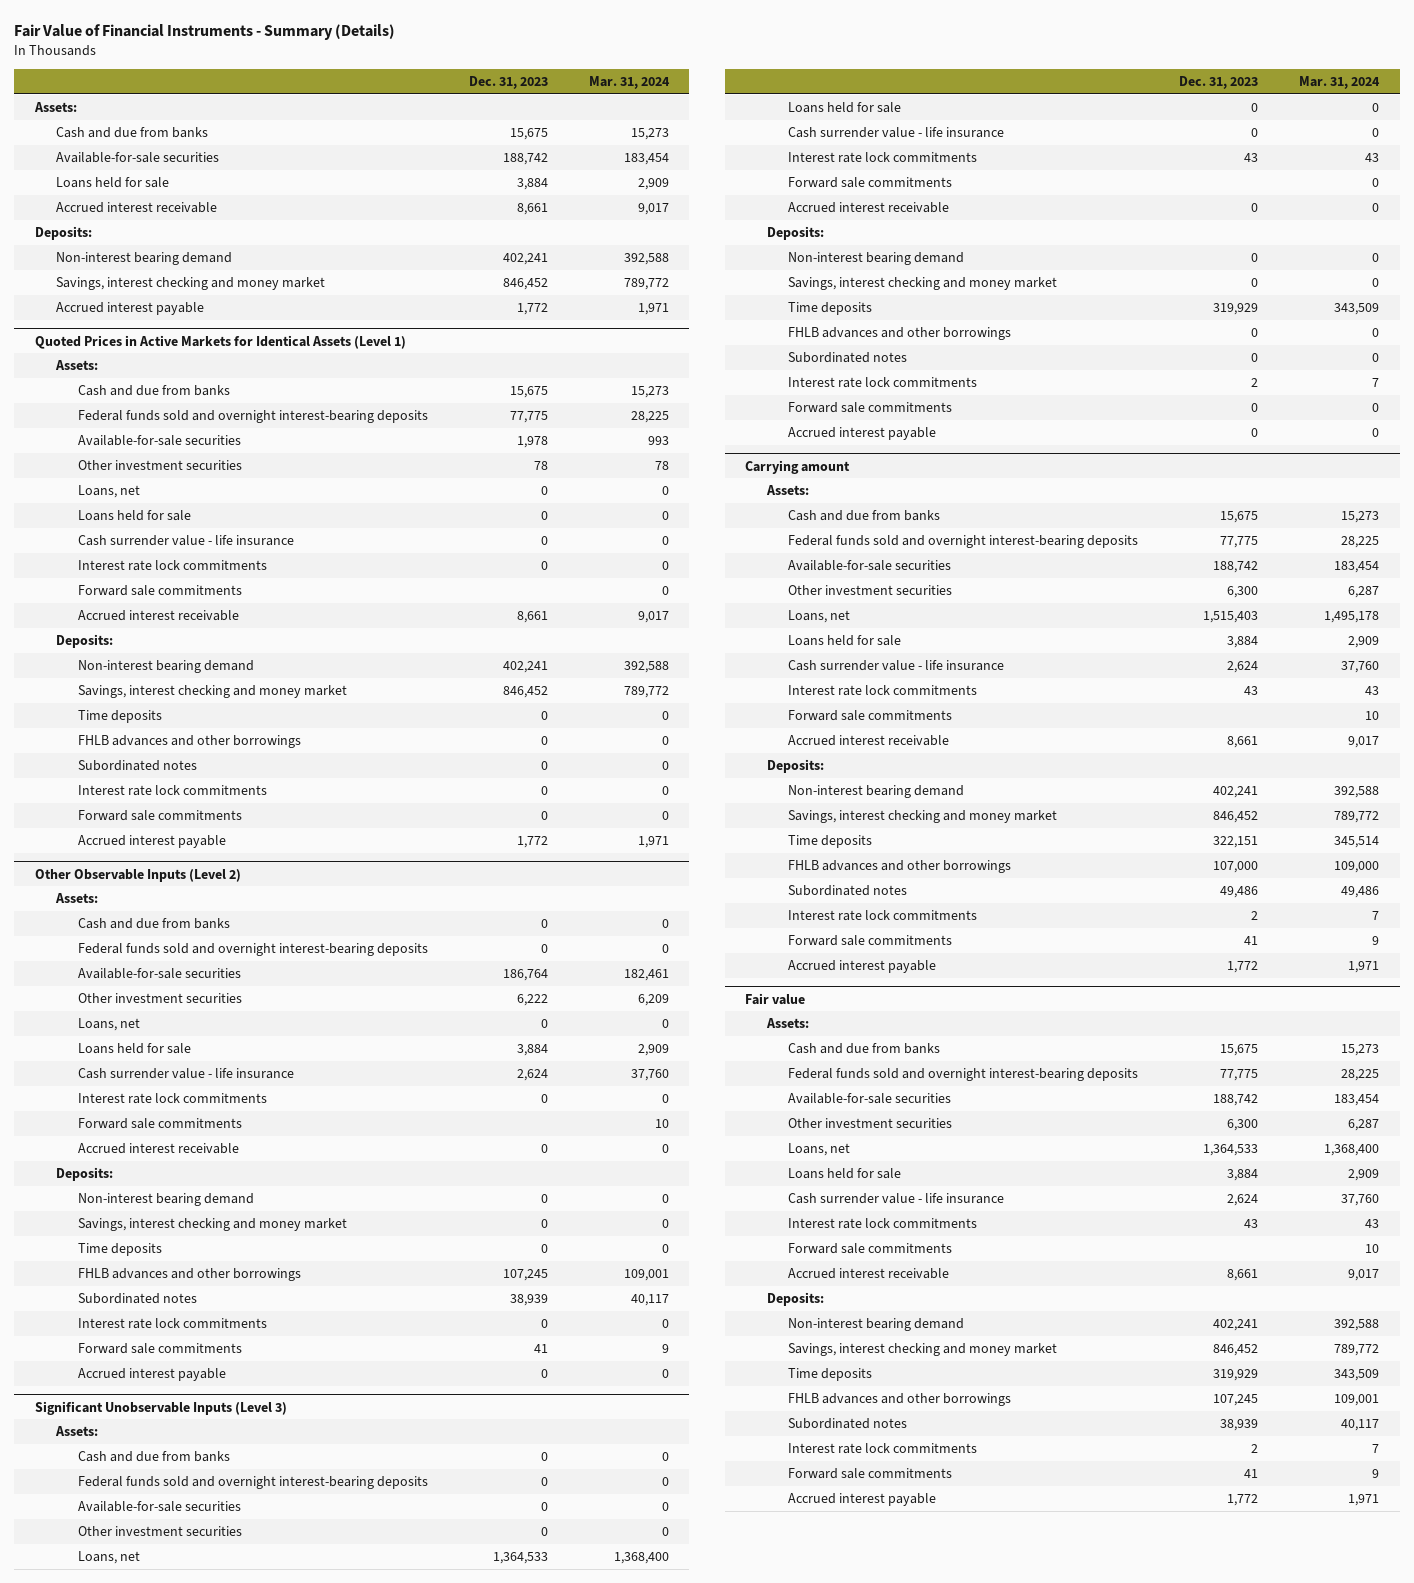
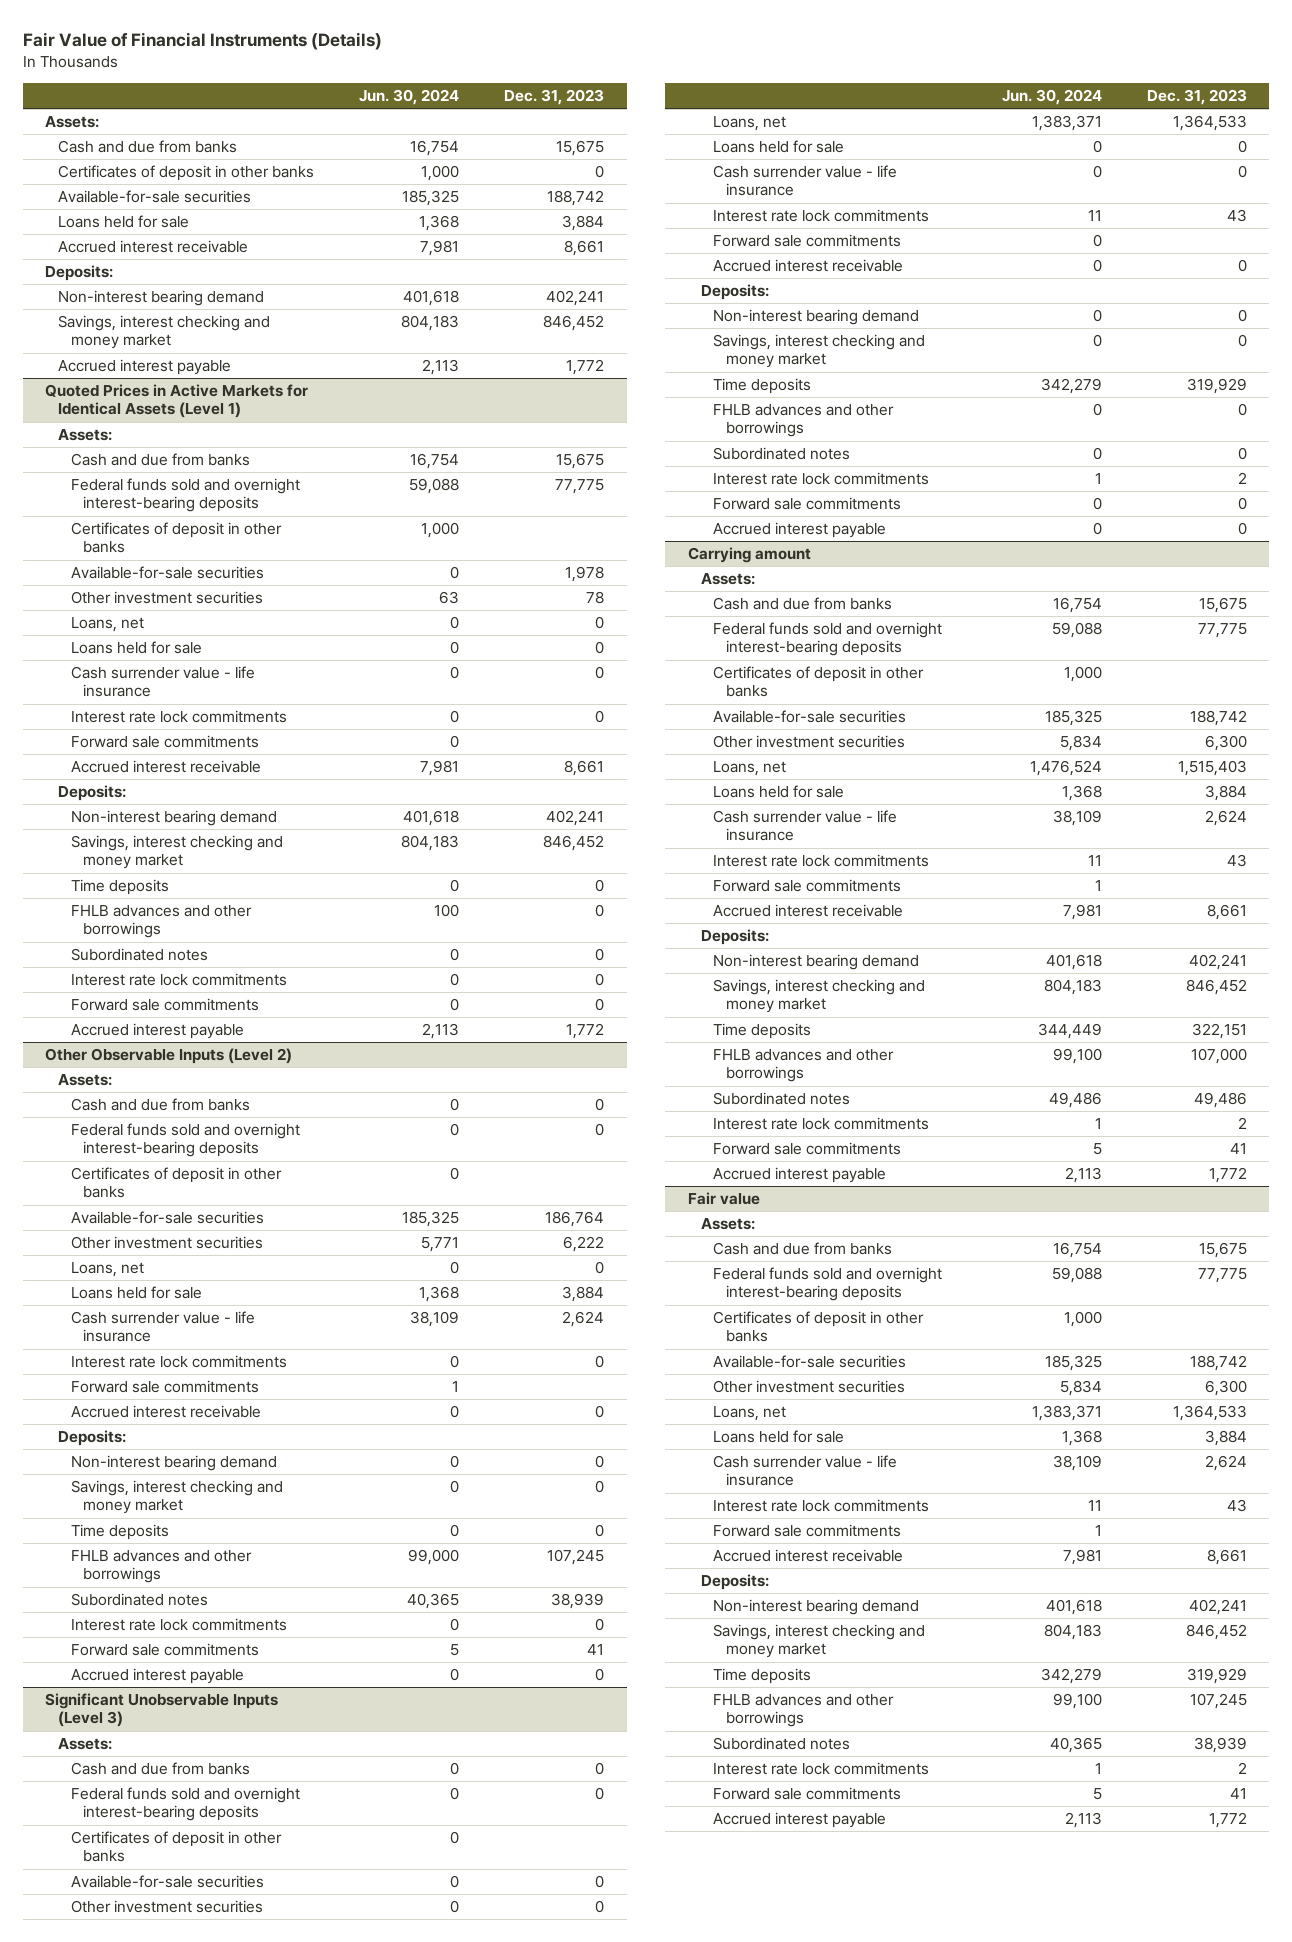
[14,24,396,41] Fair Value of Financial Instruments - Summary (Details) -> [22,32,382,51] Fair Value of Financial Instruments (Details)
[588,76,670,90] Mar. 31, 2024 -> none
none -> [359,88,460,105] Jun. 30, 2024
none -> [57,165,314,182] Certificates of deposit in other banks
none -> [70,522,282,554] Certificates of deposit in other banks
none -> [70,1167,282,1199] Certificates of deposit in other banks
none -> [70,1831,282,1863] Certificates of deposit in other banks
none -> [713,666,925,698] Certificates of deposit in other banks
none -> [713,1311,925,1343] Certificates of deposit in other banks

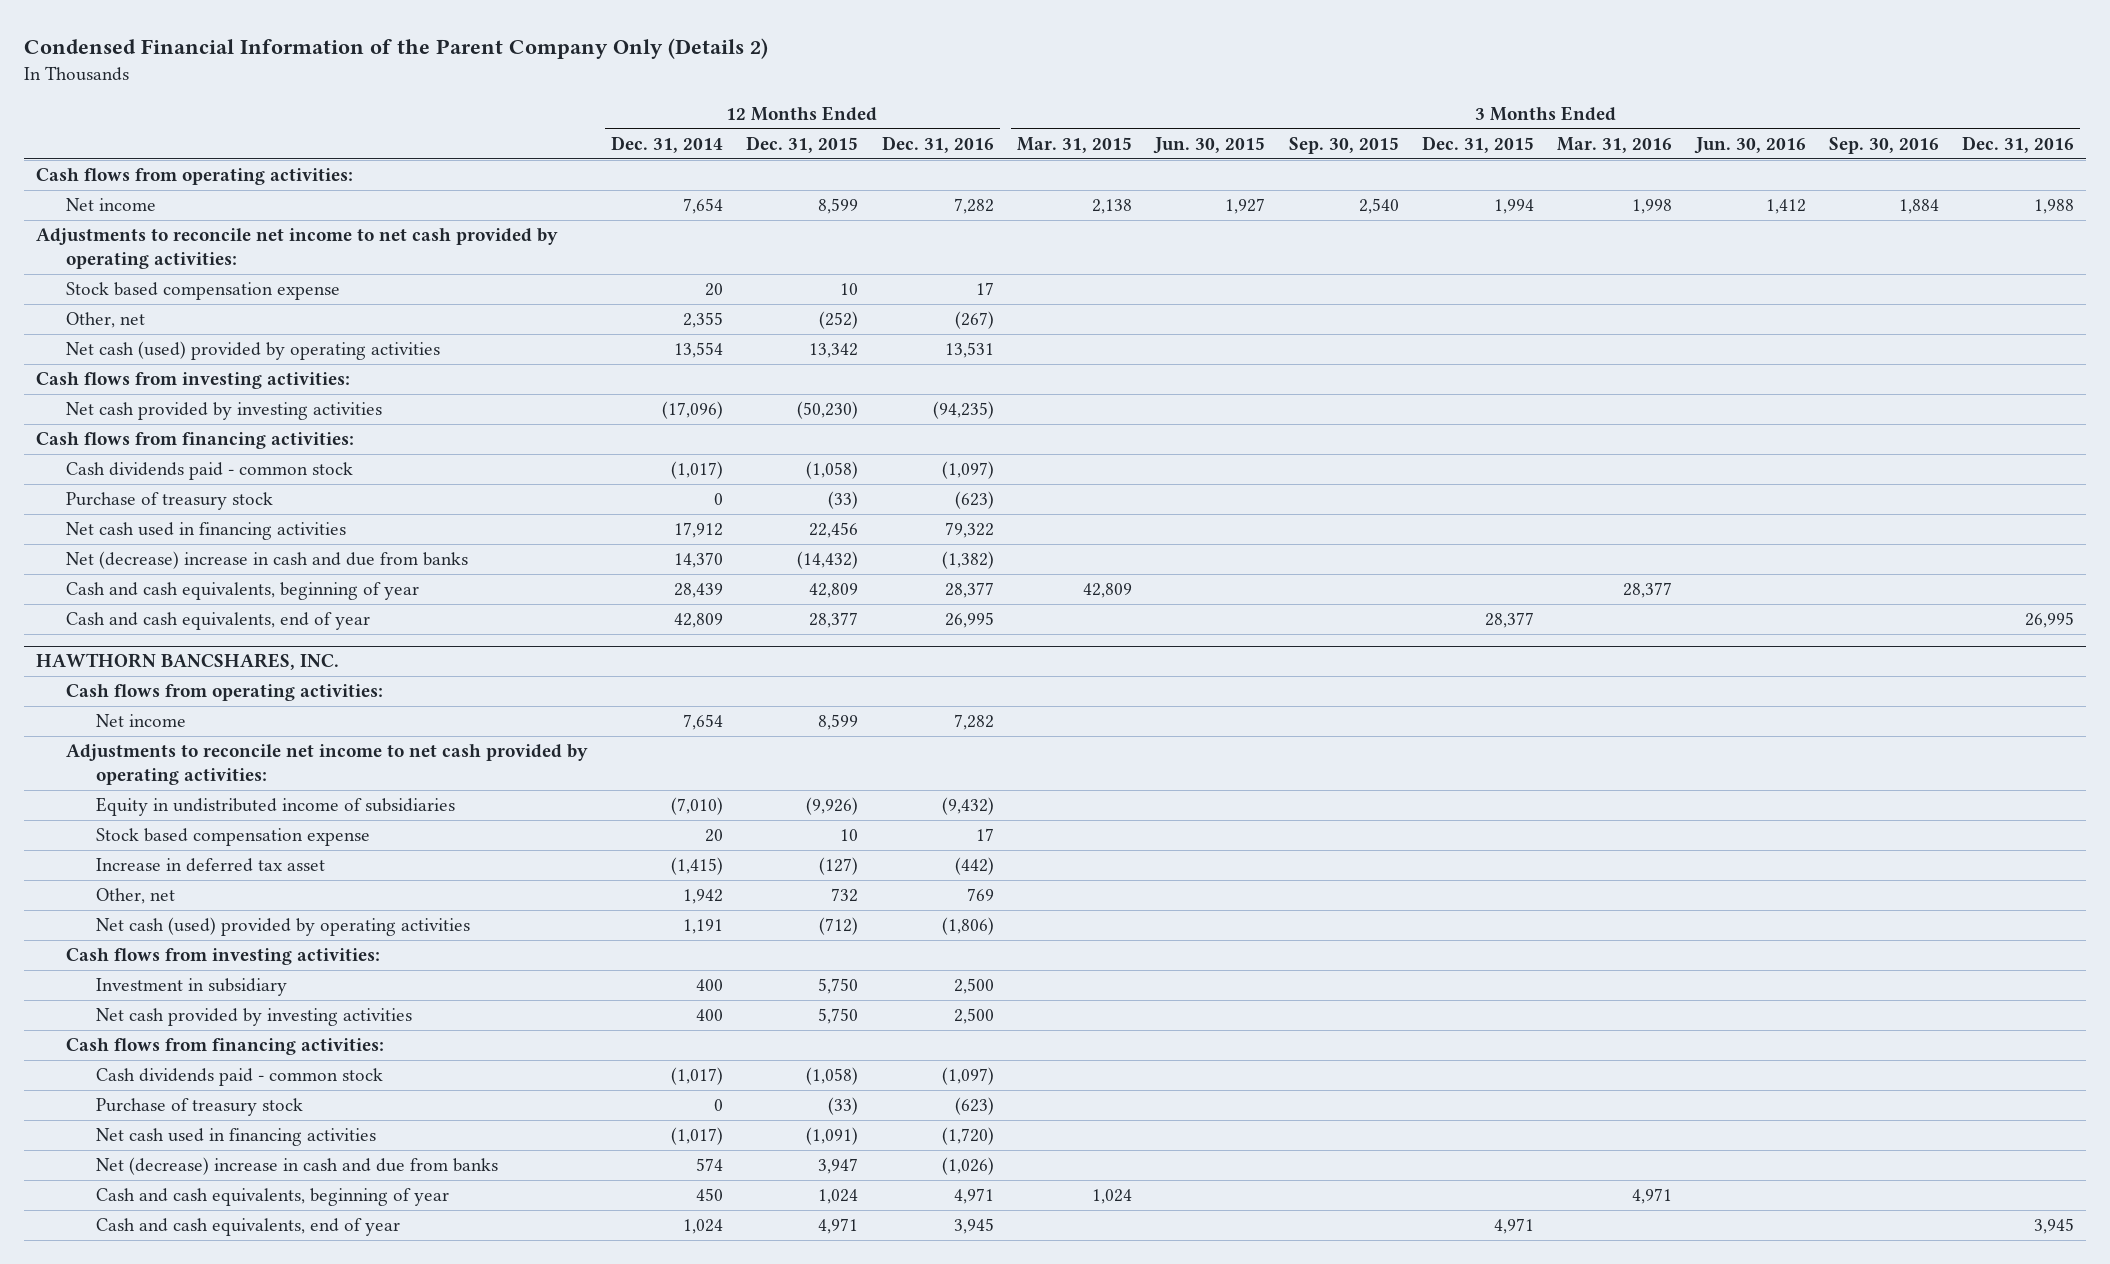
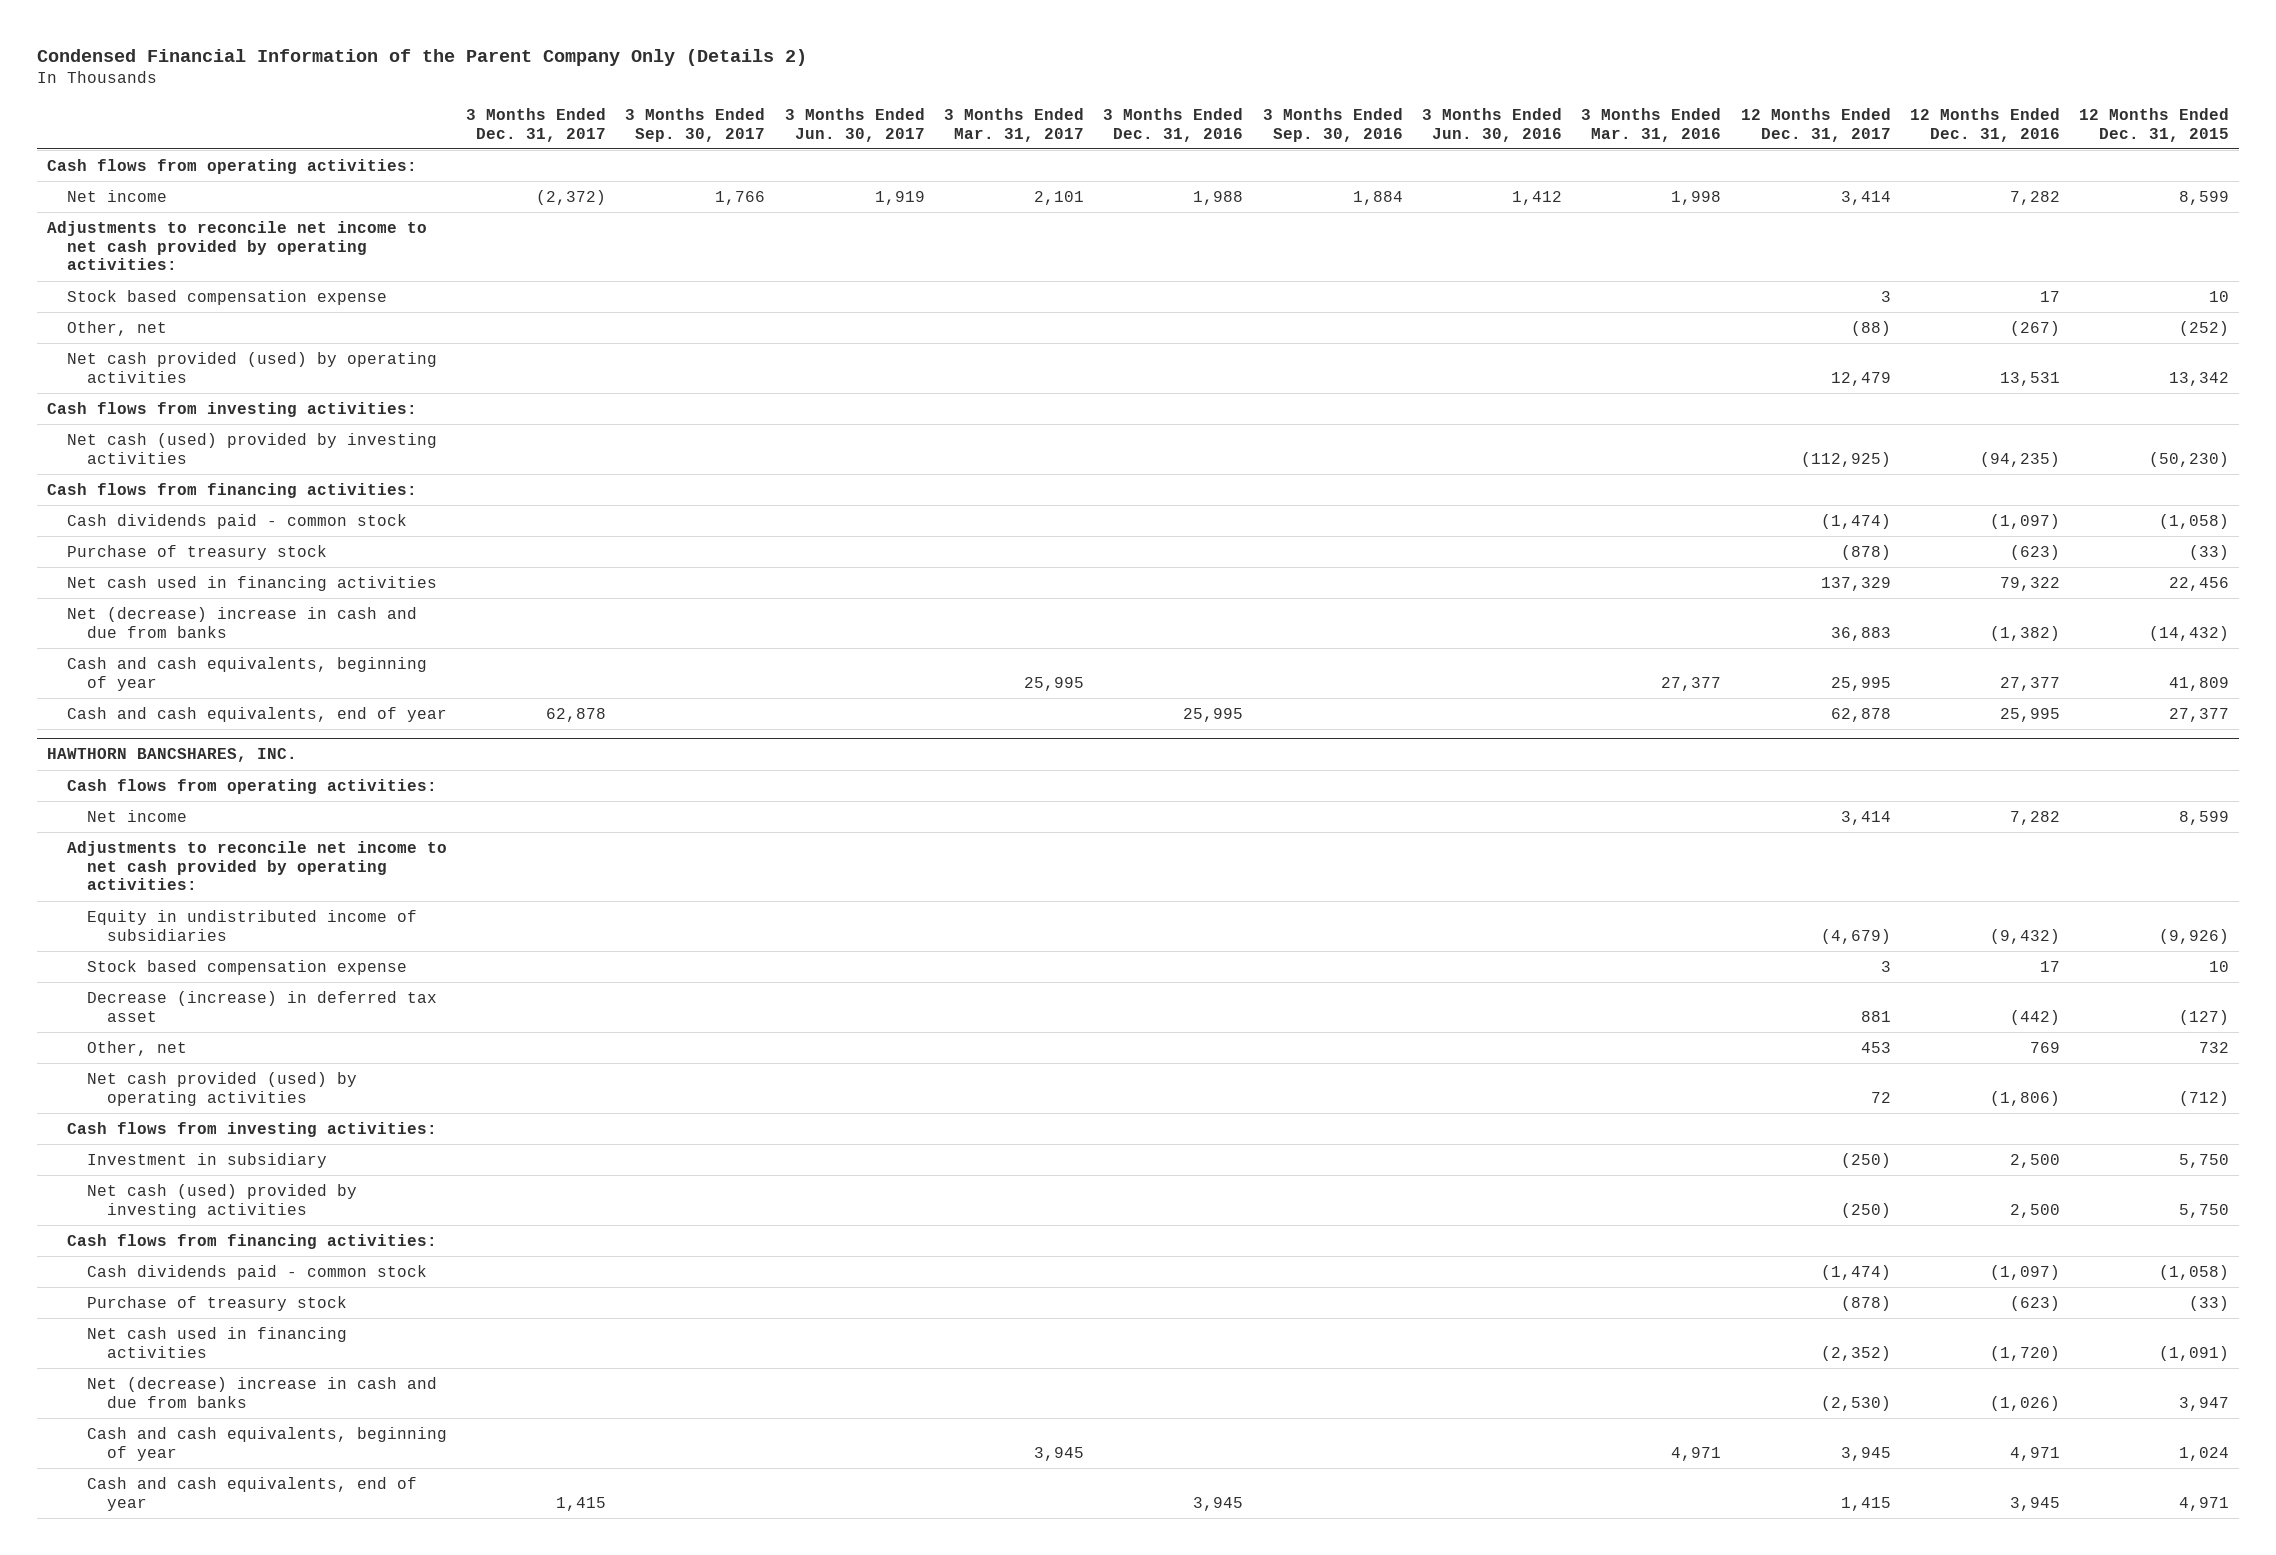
[611,135,724,153] Dec. 31, 2014 -> none
[1017,136,1133,153] Mar. 31, 2015 -> none
[1153,136,1266,154] Jun. 30, 2015 -> none
[1288,136,1399,154] Sep. 30, 2015 -> none
[1421,135,1534,153] Dec. 31, 2015 -> none
none -> [465,107,606,142] 3 Months Ended Dec. 31, 2017
none -> [625,107,766,142] 3 Months Ended Sep. 30, 2017
none -> [784,107,925,142] 3 Months Ended Jun. 30, 2017
none -> [944,107,1085,142] 3 Months Ended Mar. 31, 2017
none -> [1740,107,1891,142] 12 Months Ended Dec. 31, 2017
[65,341,440,361] Net cash (used) provided by operating activities -> [66,351,437,383] Net cash provided (used) by operating activities
[65,402,382,421] Net cash provided by investing activities -> [66,432,437,464] Net cash (used) provided by investing activities
[809,583,859,599] 42,809 -> [2169,676,2230,691] 41,809
[944,582,994,599] 28,377 -> [2000,676,2061,691] 27,377
[1623,582,1673,599] 28,377 -> [1661,676,1722,691] 27,377
[809,612,859,629] 28,377 -> [2169,707,2230,722] 27,377
[944,612,994,629] 26,995 -> [2000,707,2061,722] 25,995
[2025,612,2075,629] 26,995 -> [1183,707,1244,722] 25,995
[95,858,325,873] Increase in deferred tax asset -> [86,990,437,1022] Decrease (increase) in deferred tax asset
[95,917,470,937] Net cash (used) provided by operating activities -> [86,1071,357,1106] Net cash provided (used) by operating activities
[95,1008,412,1027] Net cash provided by investing activities -> [86,1183,357,1218] Net cash (used) provided by investing activities

